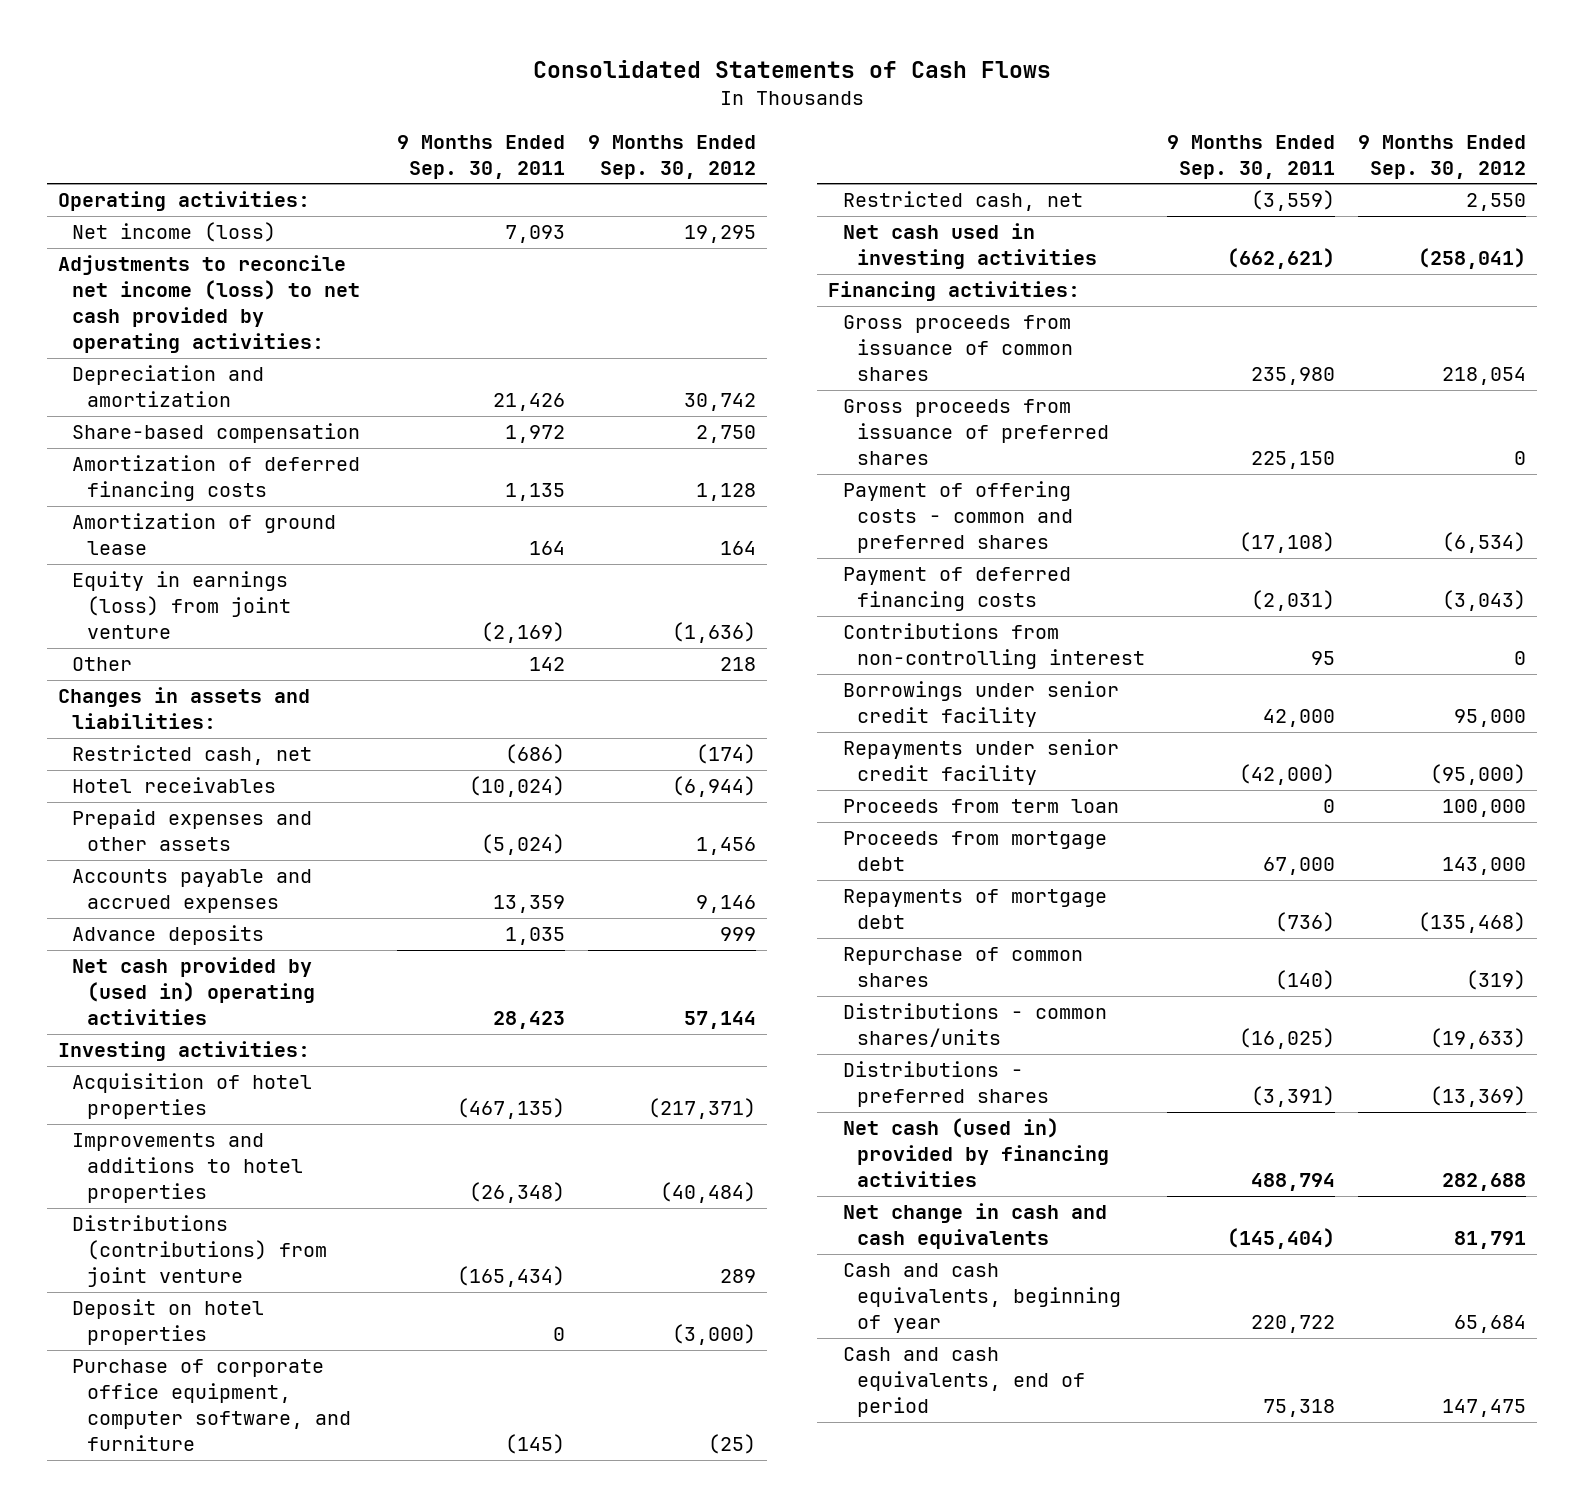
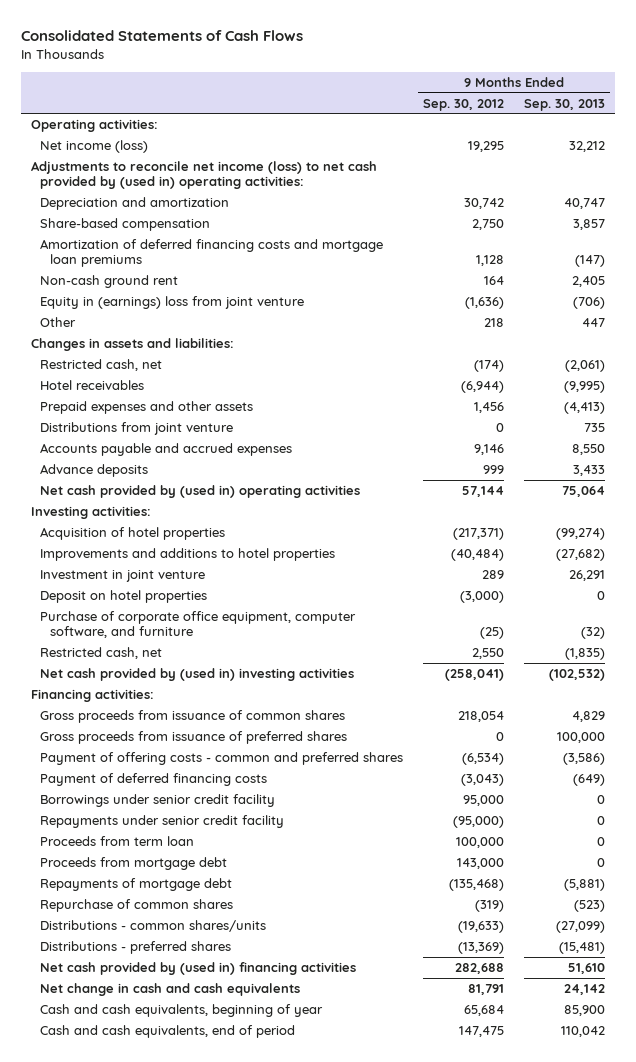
[397,134,566,179] 9 Months Ended Sep. 30, 2011 -> none
none -> [524,98,606,111] Sep. 30, 2013
[58,255,361,354] Adjustments to reconcile net income (loss) to net cash provided by operating activities: -> [31,161,378,190] Adjustments to reconcile net income (loss) to net cash provided by (used in) operating activities:
[72,455,361,502] Amortization of deferred financing costs -> [40,239,384,268] Amortization of deferred financing costs and mortgage loan premiums
[72,513,337,556] Amortization of ground lease -> [40,275,179,289] Non-cash ground rent
[72,571,291,640] Equity in earnings (loss) from joint venture -> [40,296,305,310] Equity in (earnings) loss from joint venture
none -> [40,422,234,436] Distributions from joint venture
[72,1215,327,1288] Distributions (contributions) from joint venture -> [40,570,206,583] Investment in joint venture
[842,223,1097,270] Net cash used in investing activities -> [40,668,355,682] Net cash provided by (used in) investing activities
[842,623,1145,670] Contributions from non-controlling interest -> none
[842,1118,1109,1188] Net cash (used in) provided by financing activities -> [40,962,357,976] Net cash provided by (used in) financing activities

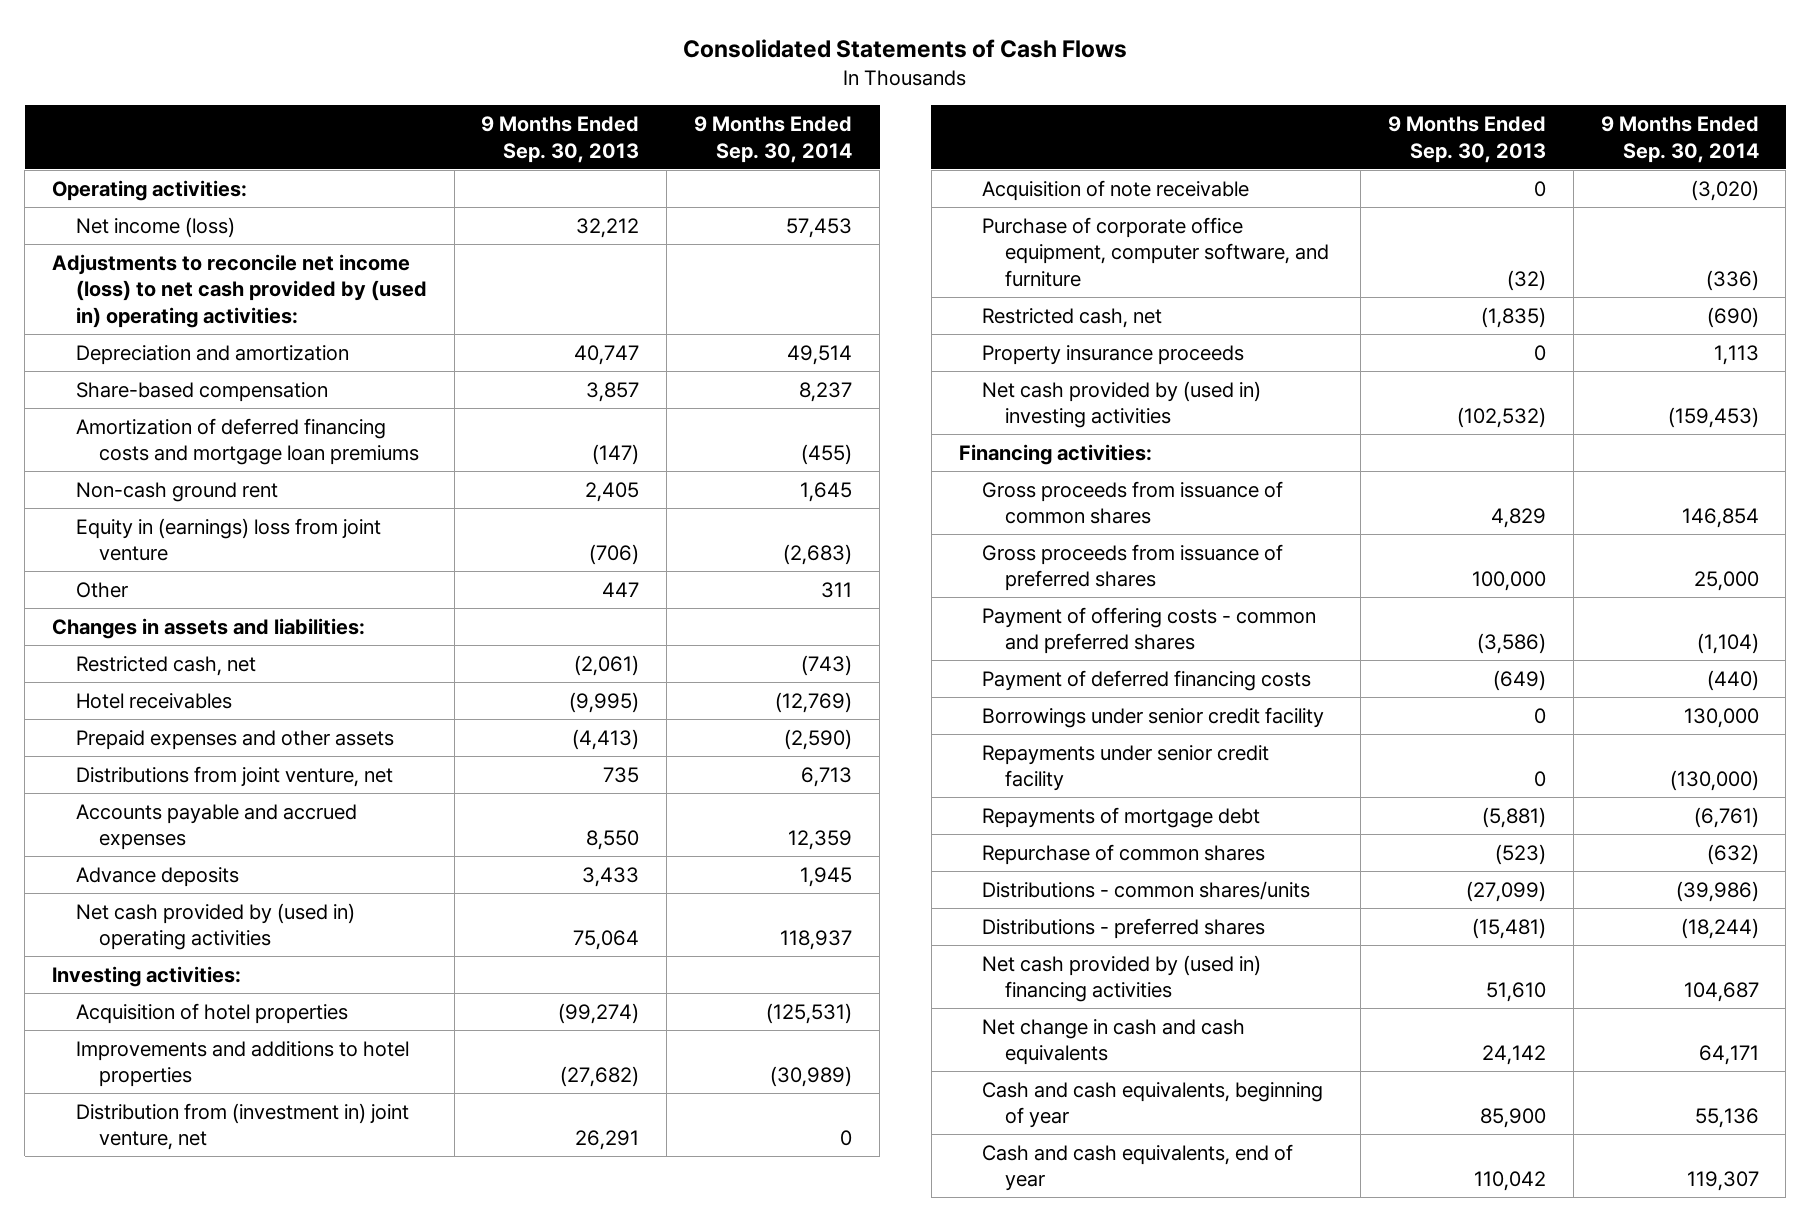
[423,98,505,111] Sep. 30, 2012 -> none
none -> [694,116,853,163] 9 Months Ended Sep. 30, 2014
[40,422,234,436] Distributions from joint venture -> [75,765,393,787] Distributions from joint venture, net
[40,590,208,604] Deposit on hotel properties -> none
[40,570,206,583] Investment in joint venture -> [75,1102,409,1151] Distribution from (investment in) joint venture, net
none -> [982,179,1250,201] Acquisition of note receivable
none -> [982,344,1245,365] Property insurance proceeds
[40,836,195,847] Proceeds from term loan -> none
[40,857,228,871] Proceeds from mortgage debt -> none
[40,1025,296,1039] Cash and cash equivalents, end of period -> [982,1143,1294,1192] Cash and cash equivalents, end of year

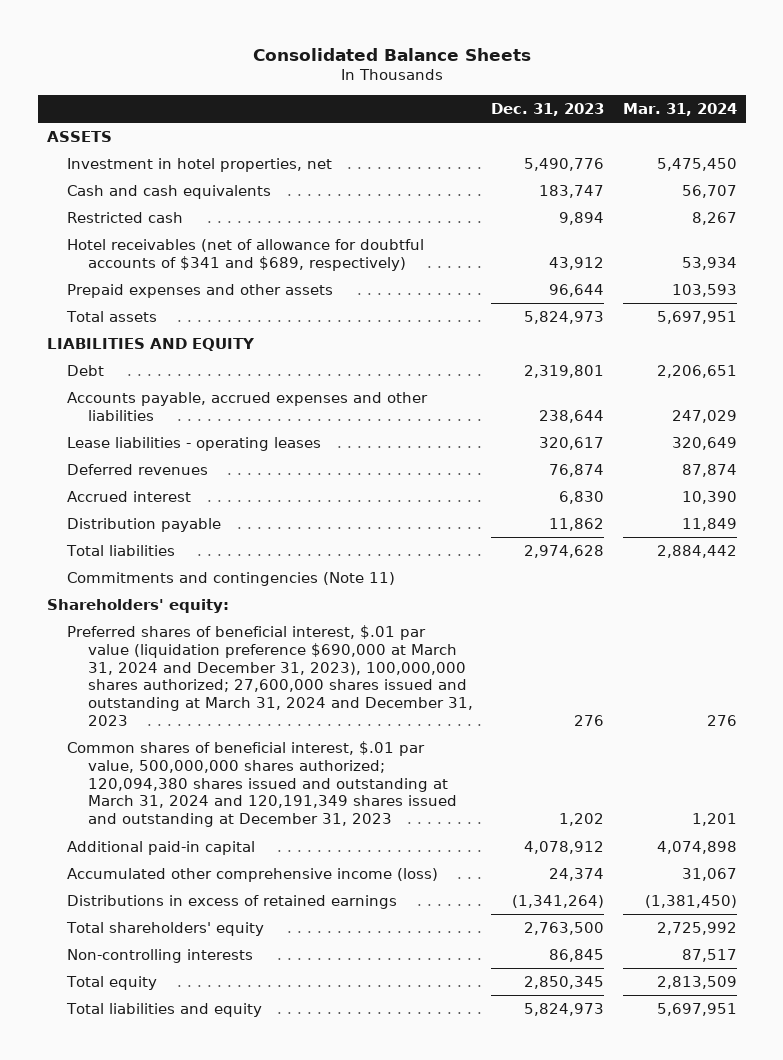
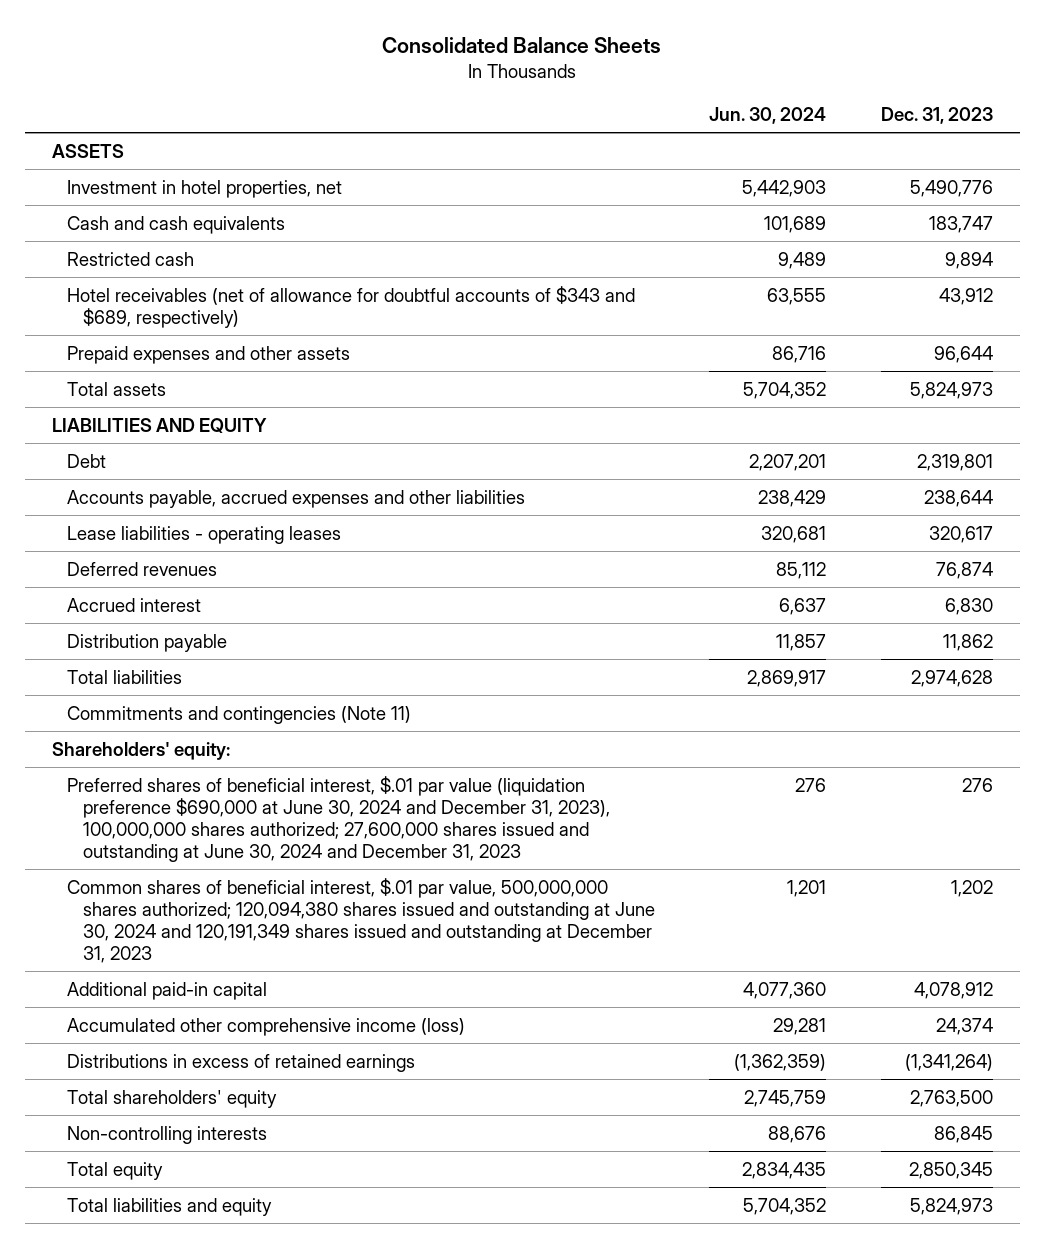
[622,103,737,117] Mar. 31, 2024 -> none
none -> [709,107,827,125] Jun. 30, 2024
[67,239,425,271] Hotel receivables (net of allowance for doubtful accounts of $341 and $689, respectively) -> [67,285,636,328] Hotel receivables (net of allowance for doubtful accounts of $343 and $689, respectively)
[67,625,473,727] Preferred shares of beneficial interest, $.01 par value (liquidation preference $690,000 at March 31, 2024 and December 31, 2023), 100,000,000 shares authorized; 27,600,000 shares issued and outstanding at March 31, 2024 and December 31, 2023 -> [67,775,611,862] Preferred shares of beneficial interest, $.01 par value (liquidation preference $690,000 at June 30, 2024 and December 31, 2023), 100,000,000 shares authorized; 27,600,000 shares issued and outstanding at June 30, 2024 and December 31, 2023
[67,741,457,828] Common shares of beneficial interest, $.01 par value, 500,000,000 shares authorized; 120,094,380 shares issued and outstanding at March 31, 2024 and 120,191,349 shares issued and outstanding at December 31, 2023 -> [67,877,656,963] Common shares of beneficial interest, $.01 par value, 500,000,000 shares authorized; 120,094,380 shares issued and outstanding at June 30, 2024 and 120,191,349 shares issued and outstanding at December 31, 2023

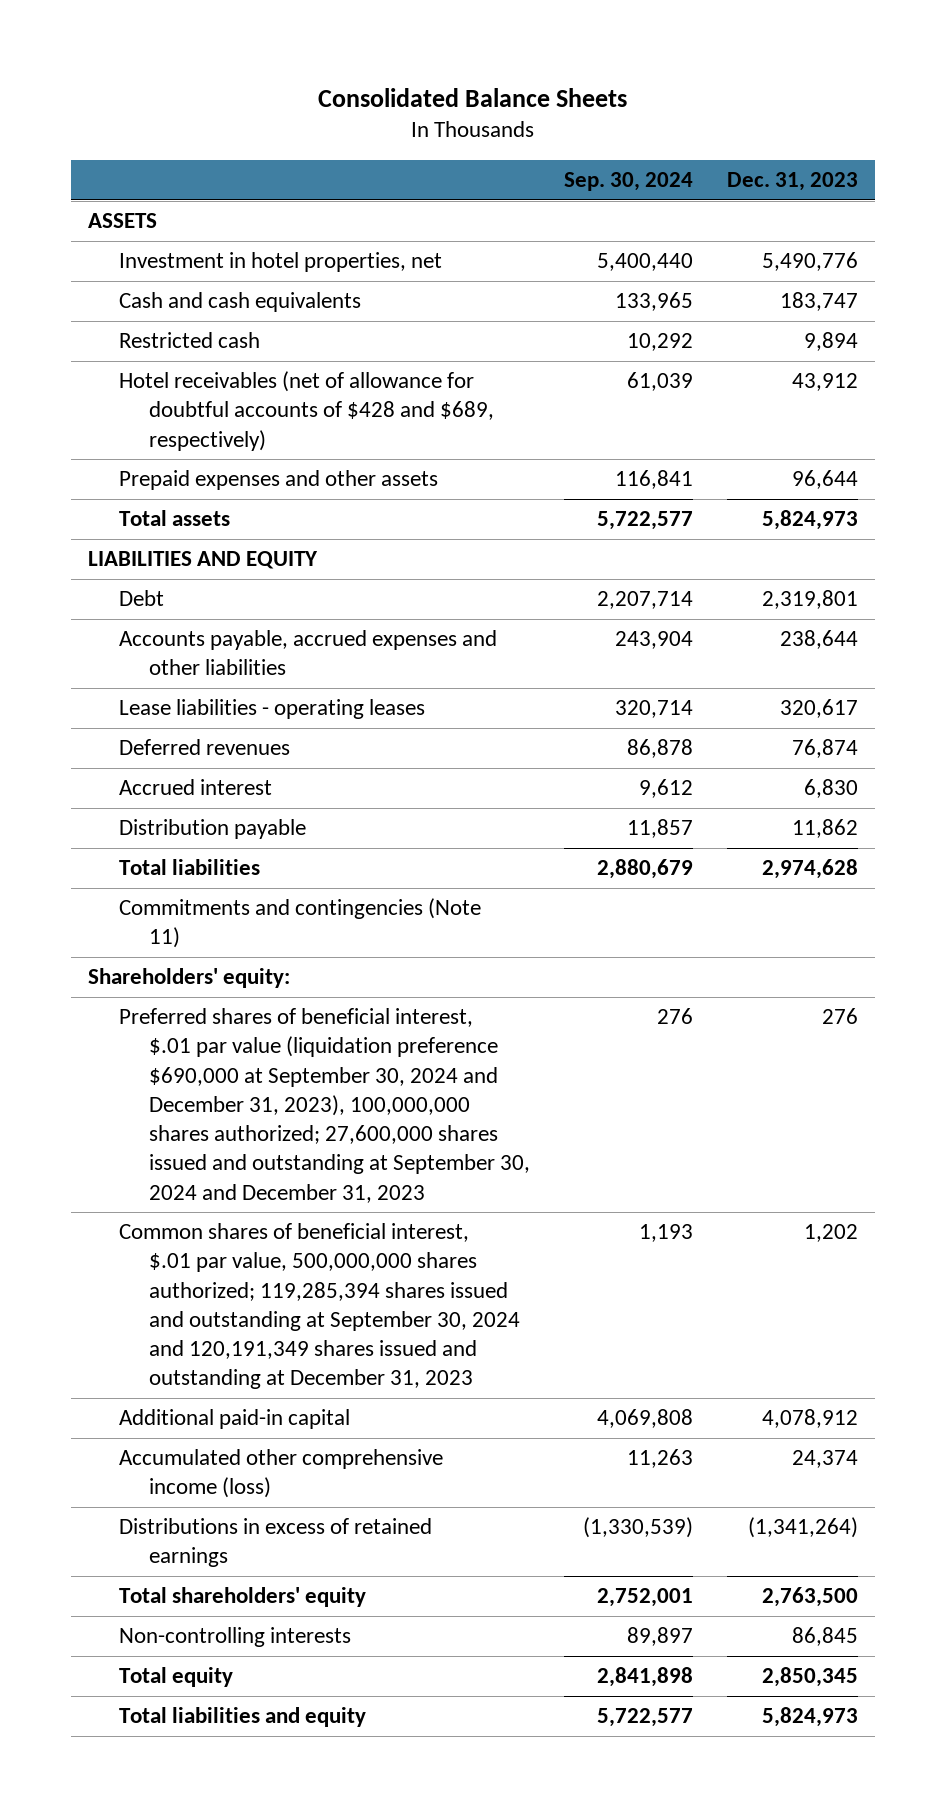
[709,107,827,125] Jun. 30, 2024 -> none
none -> [563,172,693,192] Sep. 30, 2024
[67,285,636,328] Hotel receivables (net of allowance for doubtful accounts of $343 and $689, respectively) -> [118,371,494,451] Hotel receivables (net of allowance for doubtful accounts of $428 and $689, respectively)
[67,775,611,862] Preferred shares of beneficial interest, $.01 par value (liquidation preference $690,000 at June 30, 2024 and December 31, 2023), 100,000,000 shares authorized; 27,600,000 shares issued and outstanding at June 30, 2024 and December 31, 2023 -> [118,1008,530,1203] Preferred shares of beneficial interest, $.01 par value (liquidation preference $690,000 at September 30, 2024 and December 31, 2023), 100,000,000 shares authorized; 27,600,000 shares issued and outstanding at September 30, 2024 and December 31, 2023
[67,877,656,963] Common shares of beneficial interest, $.01 par value, 500,000,000 shares authorized; 120,094,380 shares issued and outstanding at June 30, 2024 and 120,191,349 shares issued and outstanding at December 31, 2023 -> [118,1223,520,1390] Common shares of beneficial interest, $.01 par value, 500,000,000 shares authorized; 119,285,394 shares issued and outstanding at September 30, 2024 and 120,191,349 shares issued and outstanding at December 31, 2023

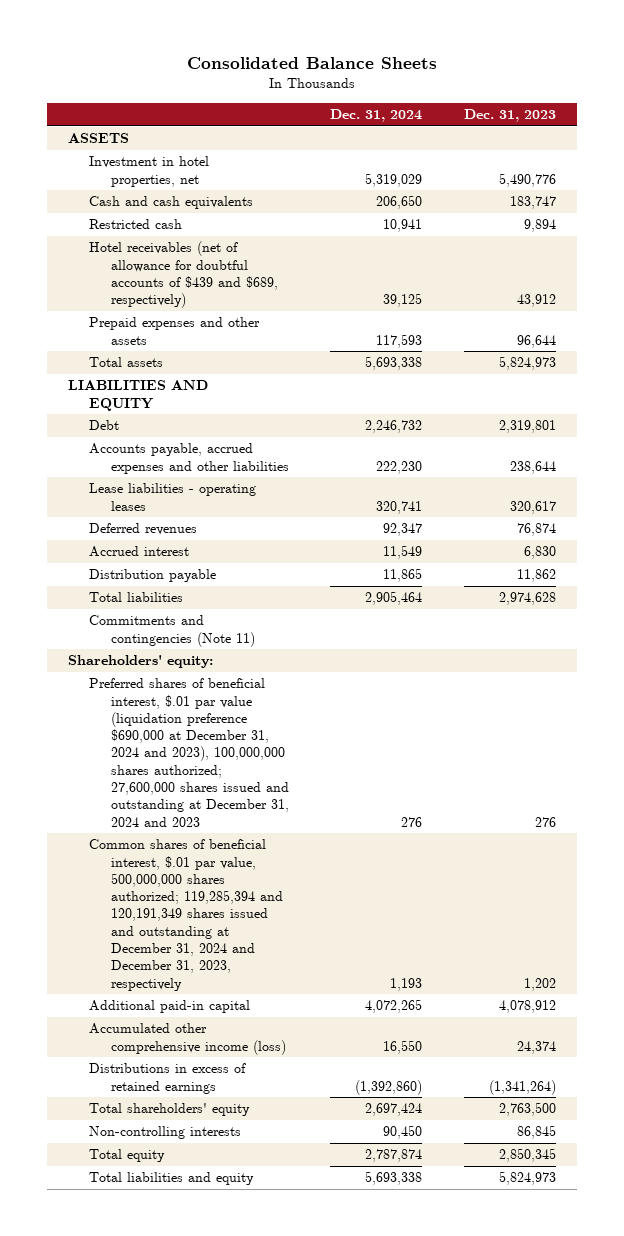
[563,172,693,192] Sep. 30, 2024 -> none
none -> [330,109,423,123] Dec. 31, 2024
[118,371,494,451] Hotel receivables (net of allowance for doubtful accounts of $428 and $689, respectively) -> [89,241,278,309] Hotel receivables (net of allowance for doubtful accounts of $439 and $689, respectively)
[118,1008,530,1203] Preferred shares of beneficial interest, $.01 par value (liquidation preference $690,000 at September 30, 2024 and December 31, 2023), 100,000,000 shares authorized; 27,600,000 shares issued and outstanding at September 30, 2024 and December 31, 2023 -> [89,678,289,827] Preferred shares of beneficial interest, $.01 par value (liquidation preference $690,000 at December 31, 2024 and 2023), 100,000,000 shares authorized; 27,600,000 shares issued and outstanding at December 31, 2024 and 2023
[118,1223,520,1390] Common shares of beneficial interest, $.01 par value, 500,000,000 shares authorized; 119,285,394 shares issued and outstanding at September 30, 2024 and 120,191,349 shares issued and outstanding at December 31, 2023 -> [89,839,283,991] Common shares of beneficial interest, $.01 par value, 500,000,000 shares authorized; 119,285,394 and 120,191,349 shares issued and outstanding at December 31, 2024 and December 31, 2023, respectively

